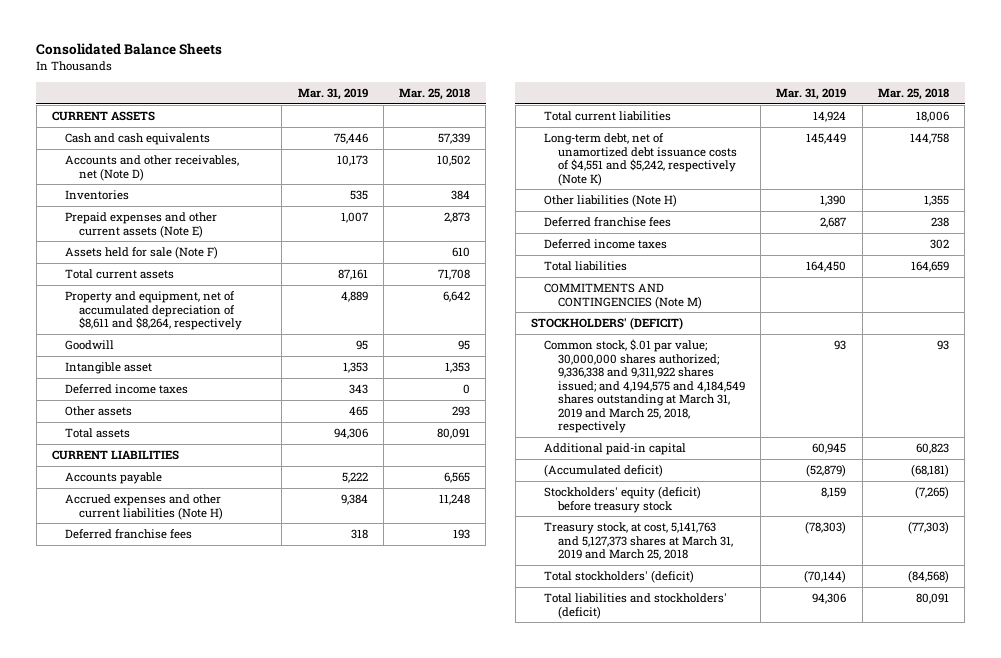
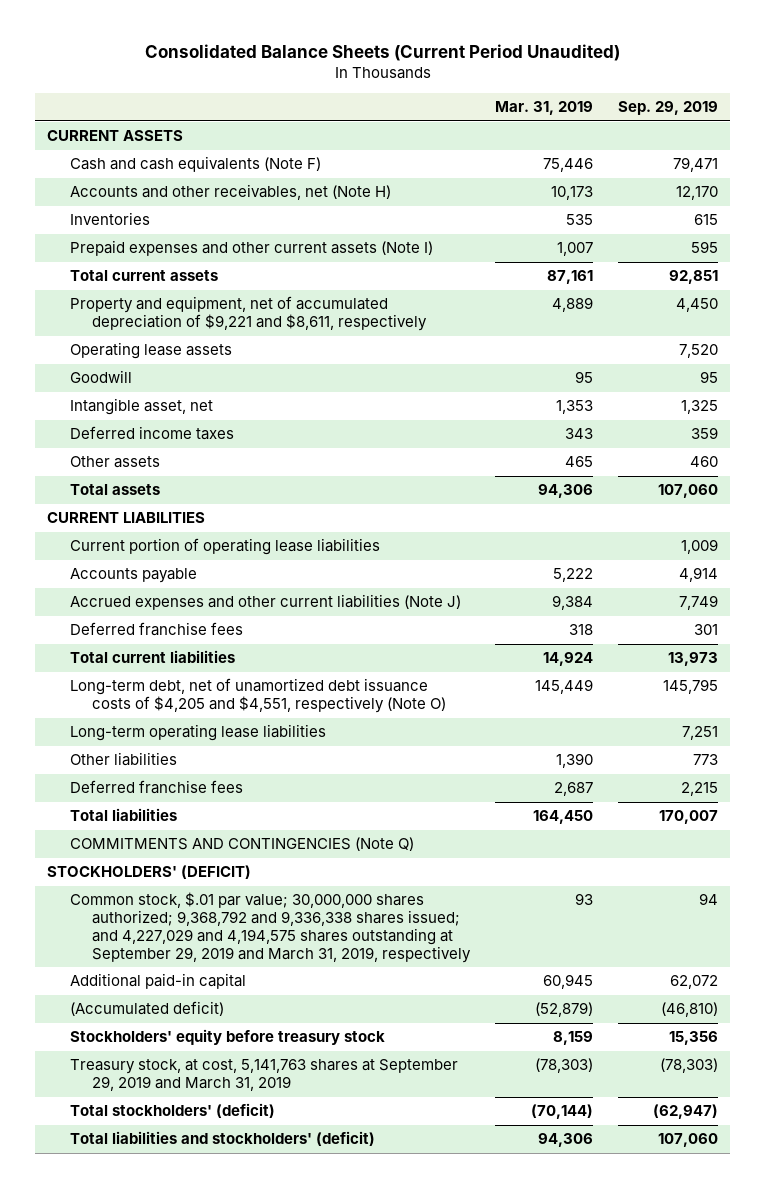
[36,43,223,56] Consolidated Balance Sheets -> [144,43,620,61] Consolidated Balance Sheets (Current Period Unaudited)
[399,88,471,101] Mar. 25, 2018 -> none
none -> [617,101,718,116] Sep. 29, 2019
[65,133,211,146] Cash and cash equivalents -> [69,156,321,173] Cash and cash equivalents (Note F)
[65,155,240,181] Accounts and other receivables, net (Note D) -> [69,184,391,201] Accounts and other receivables, net (Note H)
[65,246,219,260] Assets held for sale (Note F) -> none
[65,212,218,238] Prepaid expenses and other current assets (Note E) -> [69,240,433,257] Prepaid expenses and other current assets (Note I)
[65,291,243,331] Property and equipment, net of accumulated depreciation of $8,611 and $8,264, respectively -> [69,296,427,332] Property and equipment, net of accumulated depreciation of $9,221 and $8,611, respectively
none -> [69,342,232,360] Operating lease assets
[65,362,153,375] Intangible asset -> [69,398,213,416] Intangible asset, net
none -> [69,538,380,556] Current portion of operating lease liabilities
[65,494,224,520] Accrued expenses and other current liabilities (Note H) -> [69,594,461,611] Accrued expenses and other current liabilities (Note J)
[544,133,737,186] Long-term debt, net of unamortized debt issuance costs of $4,551 and $5,242, respectively (Note K) -> [69,678,446,714] Long-term debt, net of unamortized debt issuance costs of $4,205 and $4,551, respectively (Note O)
none -> [69,724,326,742] Long-term operating lease liabilities
[544,194,678,208] Other liabilities (Note H) -> [69,752,177,767] Other liabilities
[544,239,668,250] Deferred income taxes -> none
[544,283,702,309] COMMITMENTS AND CONTINGENCIES (Note M) -> [69,837,414,852] COMMITMENTS AND CONTINGENCIES (Note Q)
[544,339,745,434] Common stock, $.01 par value; 30,000,000 shares authorized; 9,336,338 and 9,311,922 shares issued; and 4,194,575 and 4,184,549 shares outstanding at March 31, 2019 and March 25, 2018, respectively -> [69,892,471,963] Common stock, $.01 par value; 30,000,000 shares authorized; 9,368,792 and 9,336,338 shares issued; and 4,227,029 and 4,194,575 shares outstanding at September 29, 2019 and March 31, 2019, respectively
[544,486,702,513] Stockholders' equity (deficit) before treasury stock -> [69,1029,385,1046] Stockholders' equity before treasury stock
[544,522,733,561] Treasury stock, at cost, 5,141,763 and 5,127,373 shares at March 31, 2019 and March 25, 2018 -> [69,1059,458,1092] Treasury stock, at cost, 5,141,763 shares at September 29, 2019 and March 31, 2019

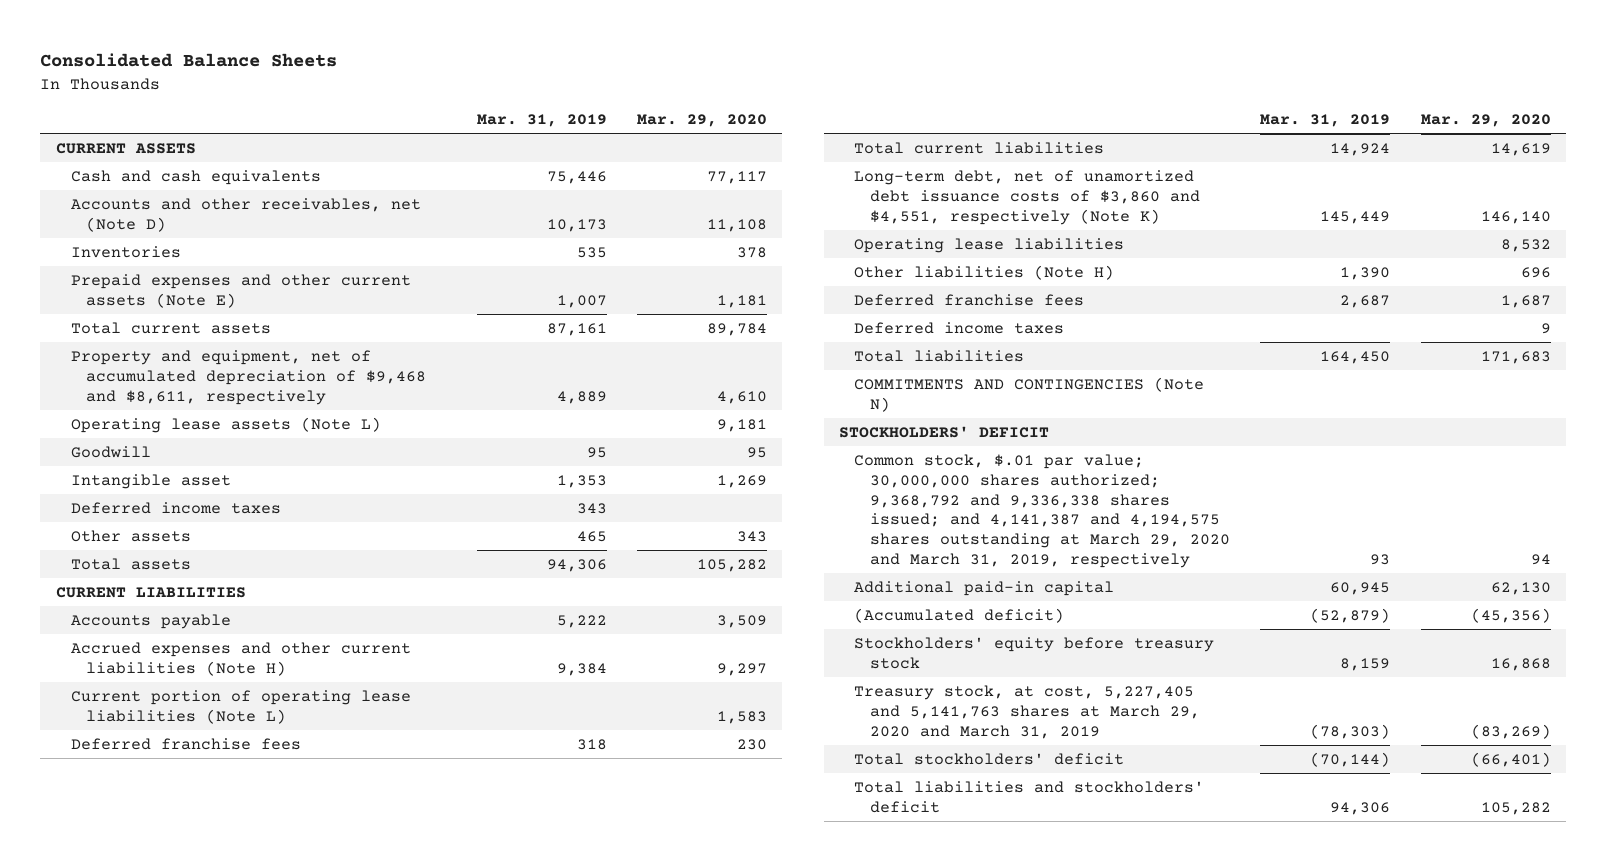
[144,43,620,61] Consolidated Balance Sheets (Current Period Unaudited) -> [40,53,338,68] Consolidated Balance Sheets
[617,101,718,116] Sep. 29, 2019 -> none
none -> [637,114,768,128] Mar. 29, 2020
[69,156,321,173] Cash and cash equivalents (Note F) -> [70,169,321,185] Cash and cash equivalents
[69,184,391,201] Accounts and other receivables, net (Note H) -> [70,197,421,232] Accounts and other receivables, net (Note D)
[69,240,433,257] Prepaid expenses and other current assets (Note I) -> [70,273,411,308] Prepaid expenses and other current assets (Note E)
[69,296,427,332] Property and equipment, net of accumulated depreciation of $9,221 and $8,611, respectively -> [70,349,427,405] Property and equipment, net of accumulated depreciation of $9,468 and $8,611, respectively
[69,342,232,360] Operating lease assets -> [70,416,381,433] Operating lease assets (Note L)
[69,398,213,416] Intangible asset, net -> [70,473,231,489] Intangible asset
[69,538,380,556] Current portion of operating lease liabilities -> none
[69,594,461,611] Accrued expenses and other current liabilities (Note J) -> [70,641,411,676] Accrued expenses and other current liabilities (Note H)
none -> [70,689,411,724] Current portion of operating lease liabilities (Note L)
[69,678,446,714] Long-term debt, net of unamortized debt issuance costs of $4,205 and $4,551, respectively (Note O) -> [854,169,1200,225] Long-term debt, net of unamortized debt issuance costs of $3,860 and $4,551, respectively (Note K)
[69,724,326,742] Long-term operating lease liabilities -> [854,237,1125,253] Operating lease liabilities
[69,752,177,767] Other liabilities -> [854,264,1115,280] Other liabilities (Note H)
none -> [854,321,1065,334] Deferred income taxes
[69,837,414,852] COMMITMENTS AND CONTINGENCIES (Note Q) -> [854,376,1205,412] COMMITMENTS AND CONTINGENCIES (Note N)
[47,865,252,880] STOCKHOLDERS' (DEFICIT) -> [839,425,1050,438] STOCKHOLDERS' DEFICIT
[69,892,471,963] Common stock, $.01 par value; 30,000,000 shares authorized; 9,368,792 and 9,336,338 shares issued; and 4,227,029 and 4,194,575 shares outstanding at September 29, 2019 and March 31, 2019, respectively -> [854,453,1230,569] Common stock, $.01 par value; 30,000,000 shares authorized; 9,368,792 and 9,336,338 shares issued; and 4,141,387 and 4,194,575 shares outstanding at March 29, 2020 and March 31, 2019, respectively
[69,1059,458,1092] Treasury stock, at cost, 5,141,763 shares at September 29, 2019 and March 31, 2019 -> [854,684,1200,739] Treasury stock, at cost, 5,227,405 and 5,141,763 shares at March 29, 2020 and March 31, 2019
[69,1103,275,1119] Total stockholders' (deficit) -> [854,752,1125,765] Total stockholders' deficit
[69,1131,375,1147] Total liabilities and stockholders' (deficit) -> [854,780,1205,813] Total liabilities and stockholders' deficit

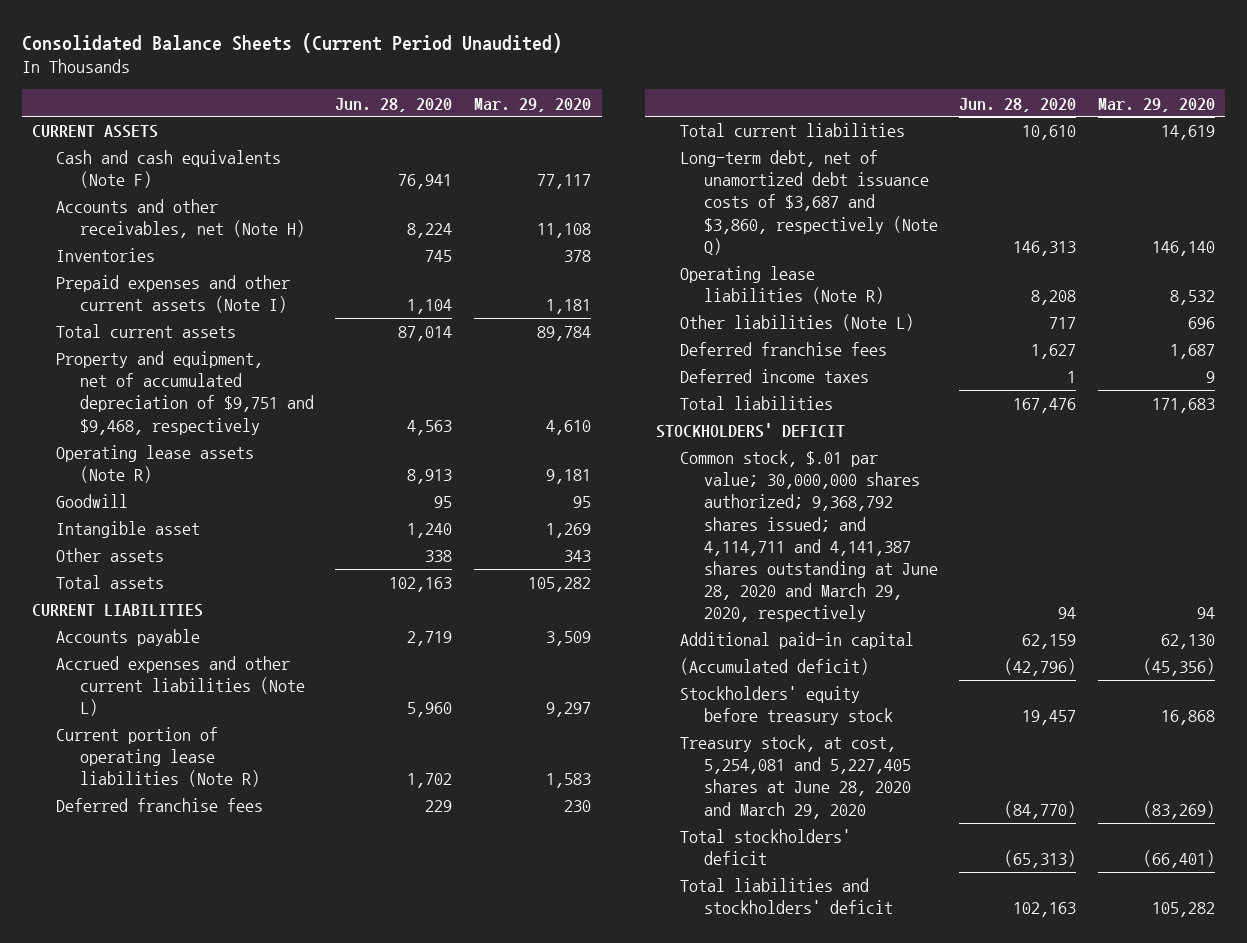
[40,53,338,68] Consolidated Balance Sheets -> [21,32,562,53] Consolidated Balance Sheets (Current Period Unaudited)
[476,114,607,128] Mar. 31, 2019 -> none
none -> [335,97,453,112] Jun. 28, 2020
[70,169,321,185] Cash and cash equivalents -> [56,150,282,189] Cash and cash equivalents (Note F)
[70,197,421,232] Accounts and other receivables, net (Note D) -> [56,199,306,239] Accounts and other receivables, net (Note H)
[70,273,411,308] Prepaid expenses and other current assets (Note E) -> [56,275,291,314] Prepaid expenses and other current assets (Note I)
[70,349,427,405] Property and equipment, net of accumulated depreciation of $9,468 and $8,611, respectively -> [56,351,315,435] Property and equipment, net of accumulated depreciation of $9,751 and $9,468, respectively
[70,416,381,433] Operating lease assets (Note L) -> [56,445,255,484] Operating lease assets (Note R)
[70,501,281,514] Deferred income taxes -> none
[70,641,411,676] Accrued expenses and other current liabilities (Note H) -> [56,656,306,717] Accrued expenses and other current liabilities (Note L)
[70,689,411,724] Current portion of operating lease liabilities (Note L) -> [56,727,261,788] Current portion of operating lease liabilities (Note R)
[854,169,1200,225] Long-term debt, net of unamortized debt issuance costs of $3,860 and $4,551, respectively (Note K) -> [679,150,938,255] Long-term debt, net of unamortized debt issuance costs of $3,687 and $3,860, respectively (Note Q)
[854,237,1125,253] Operating lease liabilities -> [679,266,884,305] Operating lease liabilities (Note R)
[854,264,1115,280] Other liabilities (Note H) -> [679,314,914,332] Other liabilities (Note L)
[854,376,1205,412] COMMITMENTS AND CONTINGENCIES (Note N) -> none
[854,453,1230,569] Common stock, $.01 par value; 30,000,000 shares authorized; 9,368,792 and 9,336,338 shares issued; and 4,141,387 and 4,194,575 shares outstanding at March 29, 2020 and March 31, 2019, respectively -> [679,450,938,623] Common stock, $.01 par value; 30,000,000 shares authorized; 9,368,792 shares issued; and 4,114,711 and 4,141,387 shares outstanding at June 28, 2020 and March 29, 2020, respectively
[854,684,1200,739] Treasury stock, at cost, 5,227,405 and 5,141,763 shares at March 29, 2020 and March 31, 2019 -> [679,735,911,819] Treasury stock, at cost, 5,254,081 and 5,227,405 shares at June 28, 2020 and March 29, 2020

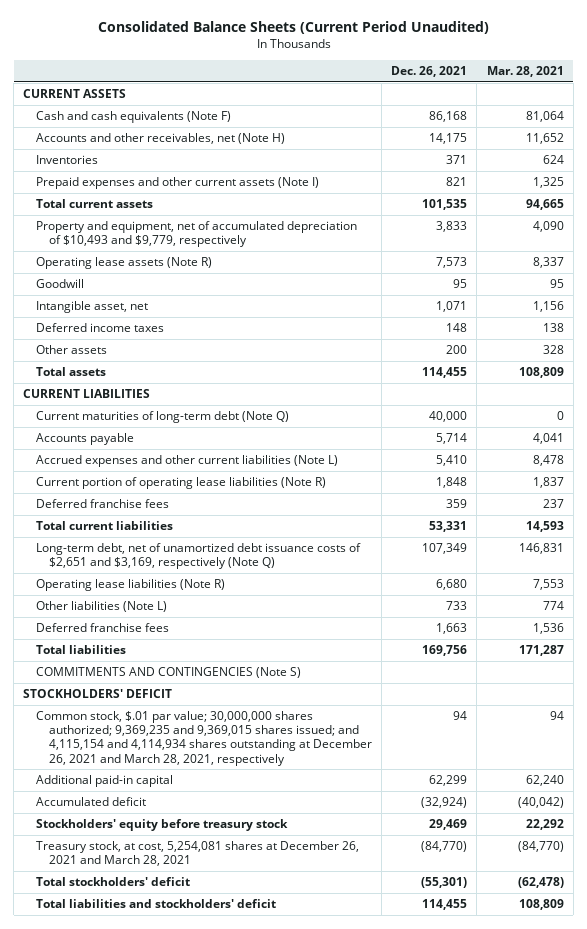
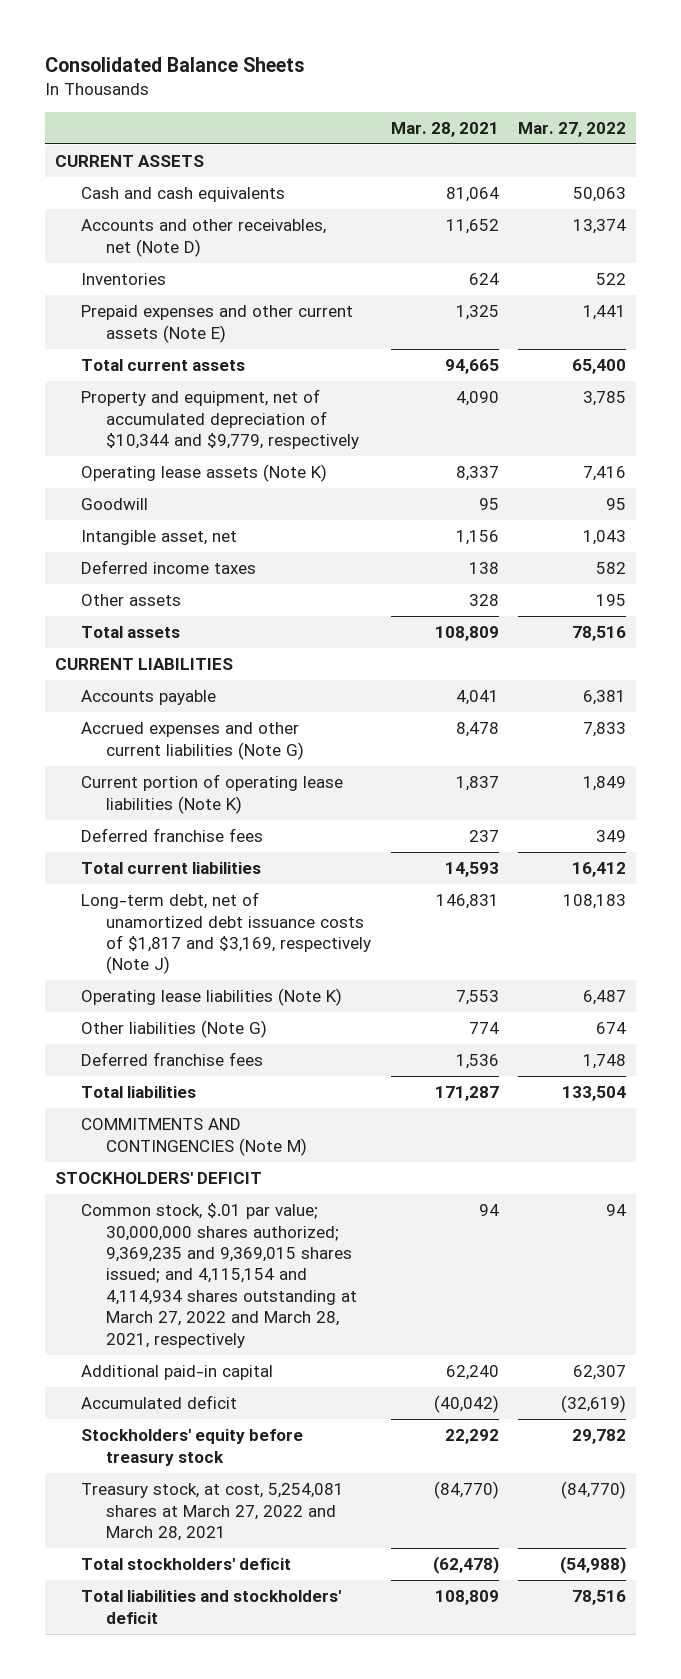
[97,21,489,35] Consolidated Balance Sheets (Current Period Unaudited) -> [45,56,305,72] Consolidated Balance Sheets
[391,66,468,78] Dec. 26, 2021 -> none
none -> [518,121,627,137] Mar. 27, 2022
[36,111,232,124] Cash and cash equivalents (Note F) -> [80,187,285,203] Cash and cash equivalents
[36,133,286,145] Accounts and other receivables, net (Note H) -> [80,219,326,257] Accounts and other receivables, net (Note D)
[36,177,320,190] Prepaid expenses and other current assets (Note I) -> [80,305,353,343] Prepaid expenses and other current assets (Note E)
[36,221,358,248] Property and equipment, net of accumulated depreciation of $10,493 and $9,779, respectively -> [80,389,360,449] Property and equipment, net of accumulated depreciation of $10,344 and $9,779, respectively
[36,257,213,270] Operating lease assets (Note R) -> [80,464,327,483] Operating lease assets (Note K)
[36,411,290,424] Current maturities of long-term debt (Note Q) -> none
[36,455,339,468] Accrued expenses and other current liabilities (Note L) -> [80,722,305,760] Accrued expenses and other current liabilities (Note G)
[36,477,327,490] Current portion of operating lease liabilities (Note R) -> [80,774,343,814] Current portion of operating lease liabilities (Note K)
[36,543,362,570] Long-term debt, net of unamortized debt issuance costs of $2,651 and $3,169, respectively (Note Q) -> [80,892,372,975] Long-term debt, net of unamortized debt issuance costs of $1,817 and $3,169, respectively (Note J)
[36,579,226,592] Operating lease liabilities (Note R) -> [80,988,342,1007] Operating lease liabilities (Note K)
[36,601,168,613] Other liabilities (Note L) -> [80,1020,267,1039] Other liabilities (Note G)
[36,667,302,679] COMMITMENTS AND CONTINGENCIES (Note S) -> [80,1118,308,1156] COMMITMENTS AND CONTINGENCIES (Note M)
[36,711,372,766] Common stock, $.01 par value; 30,000,000 shares authorized; 9,369,235 and 9,369,015 shares issued; and 4,115,154 and 4,114,934 shares outstanding at December 26, 2021 and March 28, 2021, respectively -> [80,1203,358,1348] Common stock, $.01 par value; 30,000,000 shares authorized; 9,369,235 and 9,369,015 shares issued; and 4,115,154 and 4,114,934 shares outstanding at March 27, 2022 and March 28, 2021, respectively
[36,841,360,867] Treasury stock, at cost, 5,254,081 shares at December 26, 2021 and March 28, 2021 -> [80,1483,344,1541] Treasury stock, at cost, 5,254,081 shares at March 27, 2022 and March 28, 2021

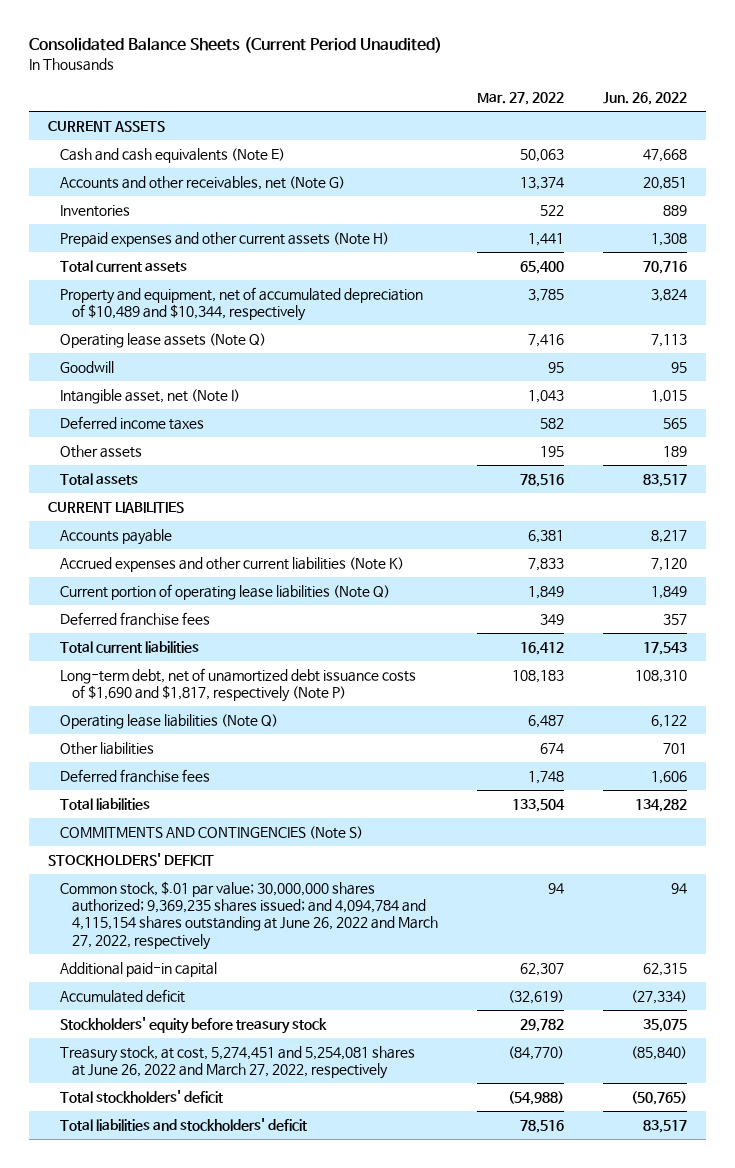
[45,56,305,72] Consolidated Balance Sheets -> [28,37,442,54] Consolidated Balance Sheets (Current Period Unaudited)
[390,121,499,137] Mar. 28, 2021 -> none
none -> [602,92,687,106] Jun. 26, 2022
[80,187,285,203] Cash and cash equivalents -> [60,148,286,164] Cash and cash equivalents (Note E)
[80,219,326,257] Accounts and other receivables, net (Note D) -> [60,176,346,191] Accounts and other receivables, net (Note G)
[80,305,353,343] Prepaid expenses and other current assets (Note E) -> [60,232,390,248] Prepaid expenses and other current assets (Note H)
[80,389,360,449] Property and equipment, net of accumulated depreciation of $10,344 and $9,779, respectively -> [60,287,424,322] Property and equipment, net of accumulated depreciation of $10,489 and $10,344, respectively
[80,464,327,483] Operating lease assets (Note K) -> [60,333,267,349] Operating lease assets (Note Q)
[80,530,237,546] Intangible asset, net -> [60,389,241,405] Intangible asset, net (Note I)
[80,722,305,760] Accrued expenses and other current liabilities (Note G) -> [60,557,405,573] Accrued expenses and other current liabilities (Note K)
[80,774,343,814] Current portion of operating lease liabilities (Note K) -> [60,584,391,601] Current portion of operating lease liabilities (Note Q)
[80,892,372,975] Long-term debt, net of unamortized debt issuance costs of $1,817 and $3,169, respectively (Note J) -> [60,668,417,703] Long-term debt, net of unamortized debt issuance costs of $1,690 and $1,817, respectively (Note P)
[80,988,342,1007] Operating lease liabilities (Note K) -> [60,714,279,730] Operating lease liabilities (Note Q)
[80,1020,267,1039] Other liabilities (Note G) -> [60,742,155,756] Other liabilities
[80,1118,308,1156] COMMITMENTS AND CONTINGENCIES (Note M) -> [60,826,364,840] COMMITMENTS AND CONTINGENCIES (Note S)
[80,1203,358,1348] Common stock, $.01 par value; 30,000,000 shares authorized; 9,369,235 and 9,369,015 shares issued; and 4,115,154 and 4,114,934 shares outstanding at March 27, 2022 and March 28, 2021, respectively -> [60,881,438,950] Common stock, $.01 par value; 30,000,000 shares authorized; 9,369,235 shares issued; and 4,094,784 and 4,115,154 shares outstanding at June 26, 2022 and March 27, 2022, respectively
[80,1483,344,1541] Treasury stock, at cost, 5,254,081 shares at March 27, 2022 and March 28, 2021 -> [60,1046,416,1080] Treasury stock, at cost, 5,274,451 and 5,254,081 shares at June 26, 2022 and March 27, 2022, respectively

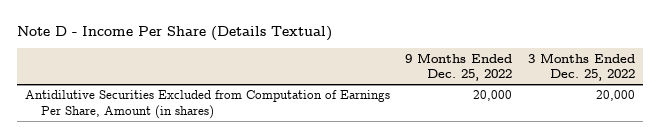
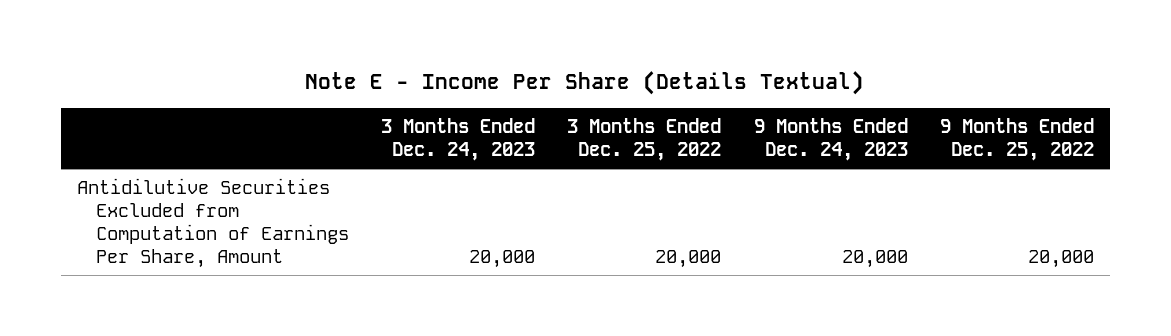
[16,26,332,42] Note D - Income Per Share (Details Textual) -> [305,71,865,96] Note E - Income Per Share (Details Textual)
none -> [380,118,535,162] 3 Months Ended Dec. 24, 2023
none -> [753,118,908,162] 9 Months Ended Dec. 24, 2023
[24,90,390,119] Antidilutive Securities Excluded from Computation of Earnings Per Share, Amount (in shares) -> [76,178,349,268] Antidilutive Securities Excluded from Computation of Earnings Per Share, Amount

